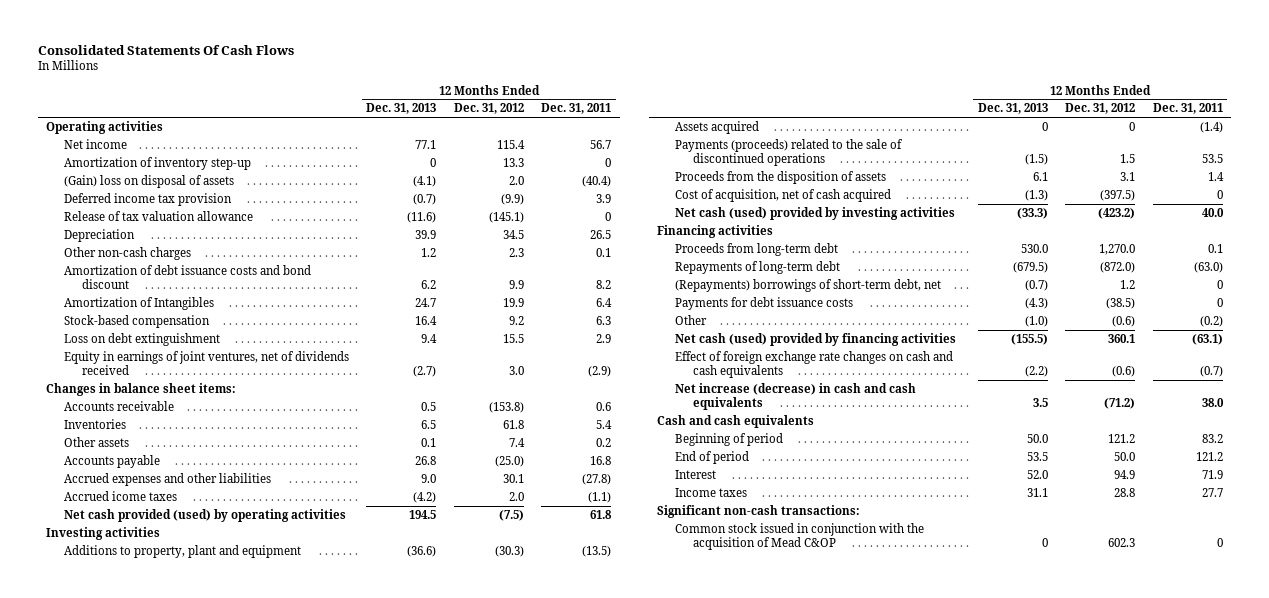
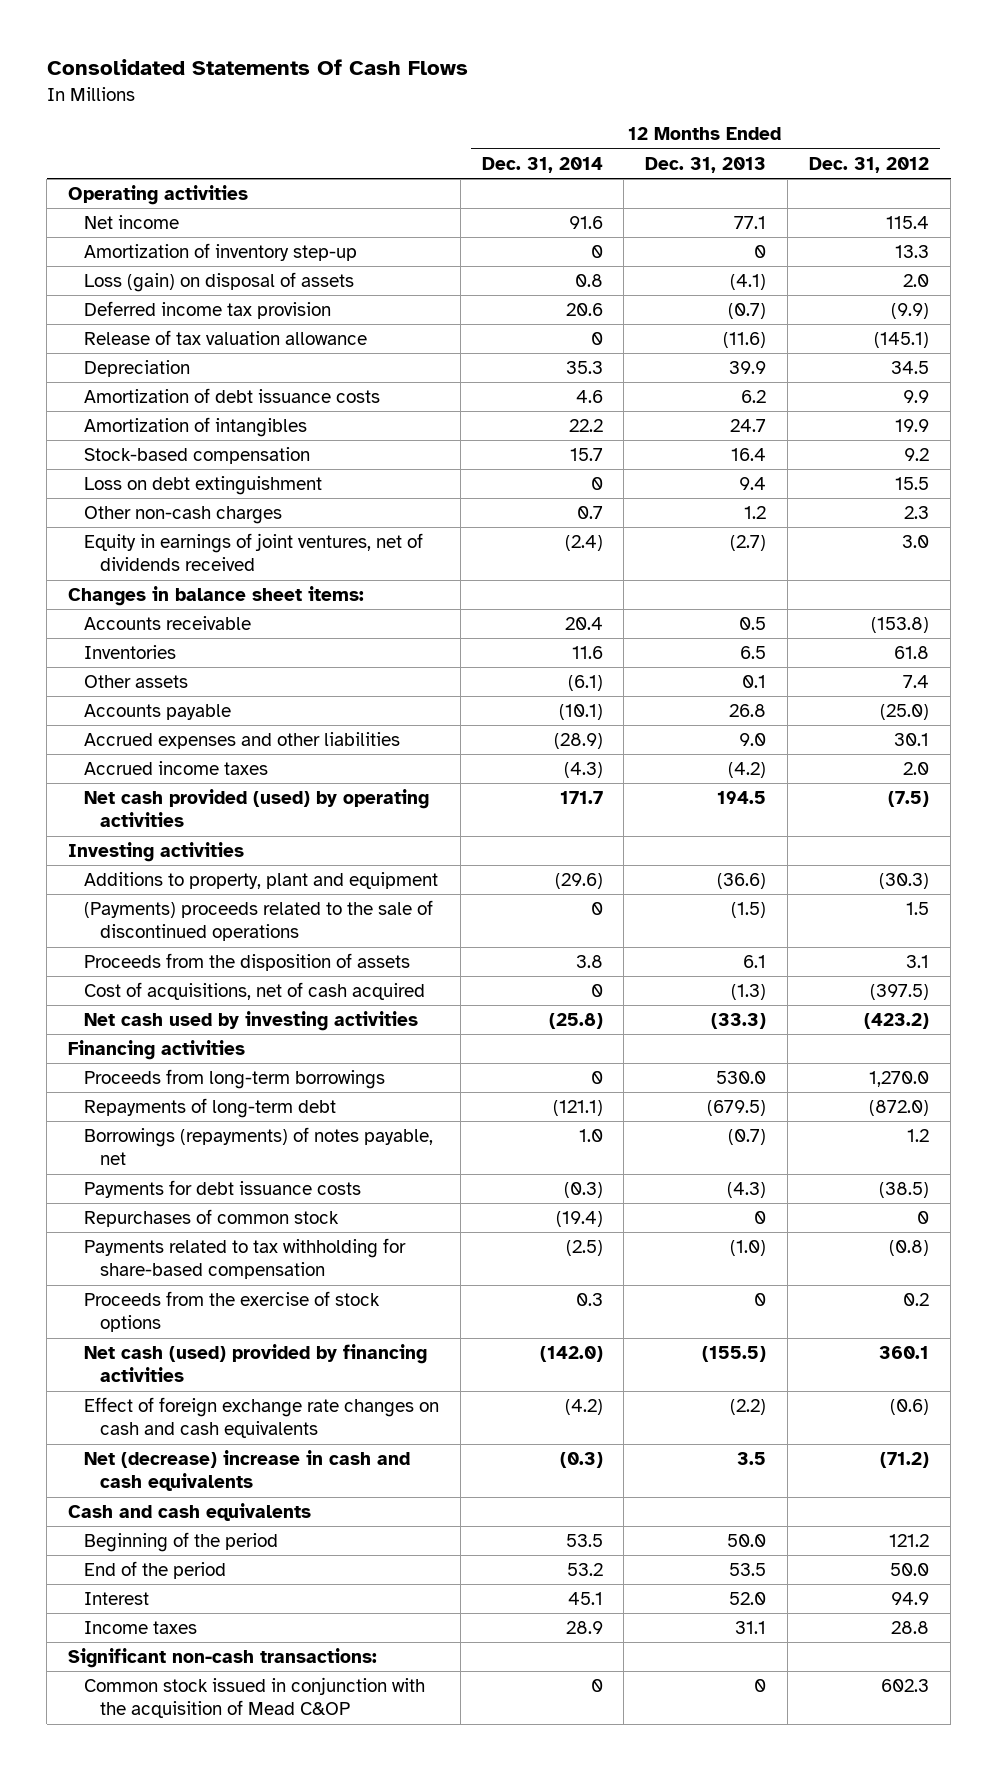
[541,103,612,115] Dec. 31, 2011 -> none
none -> [481,156,603,173] Dec. 31, 2014
[63,174,234,188] (Gain) loss on disposal of assets -> [83,272,354,293] Loss (gain) on disposal of assets
[63,264,311,289] Amortization of debt issuance costs and bond discount -> [83,388,380,404] Amortization of debt issuance costs
[63,296,214,310] Amortization of Intangibles -> [83,417,307,438] Amortization of intangibles
[63,246,191,260] Other non-cash charges -> [83,506,282,525] Other non-cash charges
[63,490,177,501] Accrued icome taxes -> [83,761,268,776] Accrued income taxes
[675,120,760,134] Assets acquired -> none
[675,138,904,166] Payments (proceeds) related to the sale of discontinued operations -> [83,900,433,942] (Payments) proceeds related to the sale of discontinued operations
[675,188,892,202] Cost of acquisition, net of cash acquired -> [83,982,425,1001] Cost of acquisitions, net of cash acquired
[675,206,956,220] Net cash (used) provided by investing activities -> [83,1011,418,1032] Net cash used by investing activities
[675,242,839,256] Proceeds from long-term debt -> [83,1069,385,1090] Proceeds from long-term borrowings
[675,278,942,292] (Repayments) borrowings of short-term debt, net -> [83,1127,433,1166] Borrowings (repayments) of notes payable, net
[675,314,708,325] Other -> none
none -> [83,1209,339,1228] Repurchases of common stock
none -> [83,1238,406,1280] Payments related to tax withholding for share-based compensation
none -> [83,1291,380,1333] Proceeds from the exercise of stock options
[675,382,917,410] Net increase (decrease) in cash and cash equivalents -> [83,1450,410,1492] Net (decrease) increase in cash and cash equivalents
[675,432,784,446] Beginning of period -> [83,1532,278,1553] Beginning of the period
[675,450,750,464] End of period -> [83,1561,226,1580] End of the period

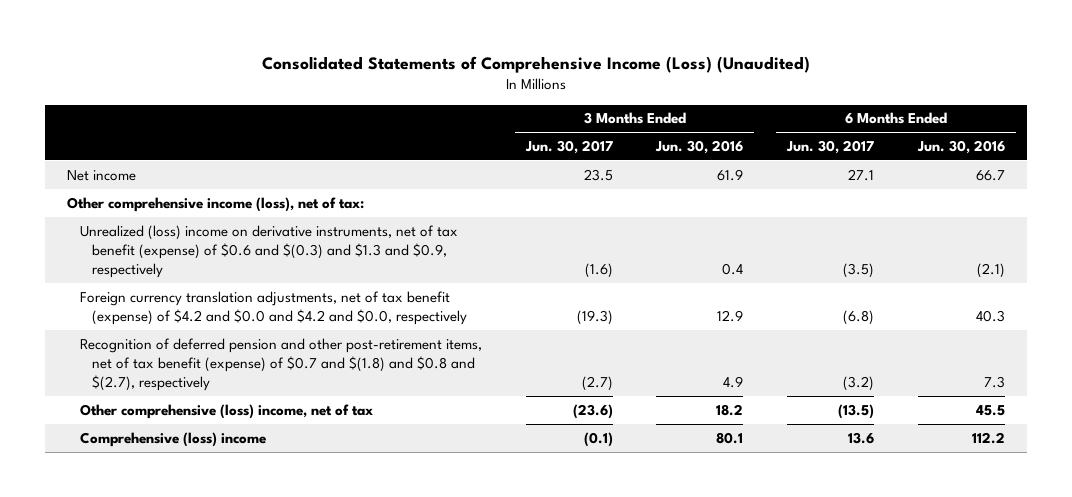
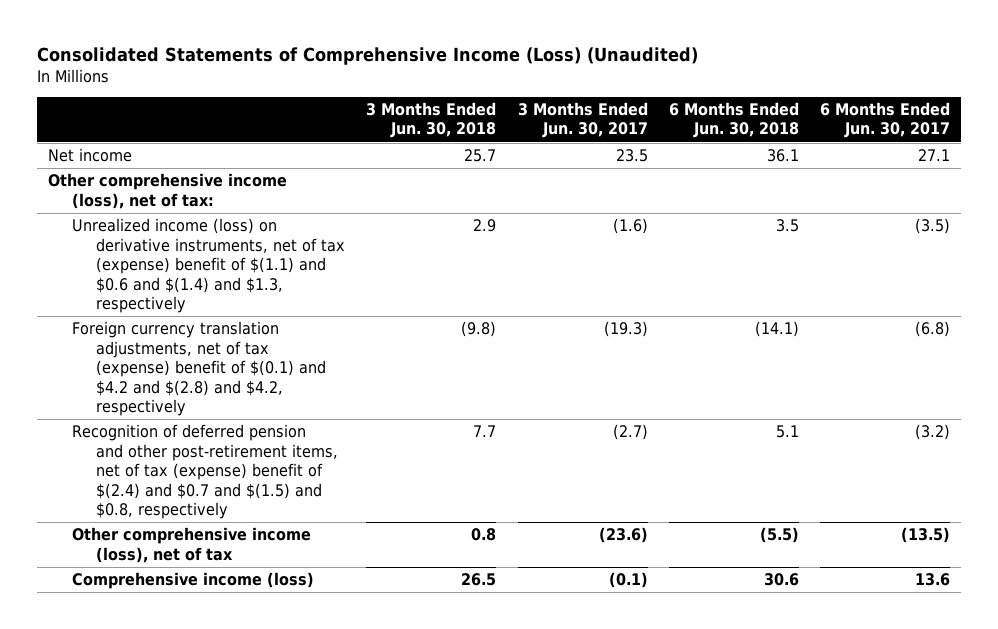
[655,139,744,154] Jun. 30, 2016 -> none
[917,139,1006,154] Jun. 30, 2016 -> none
none -> [366,101,497,139] 3 Months Ended Jun. 30, 2018
none -> [668,101,799,139] 6 Months Ended Jun. 30, 2018
[79,224,458,279] Unrealized (loss) income on derivative instruments, net of tax benefit (expense) of $0.6 and $(0.3) and $1.3 and $0.9, respectively -> [71,218,345,314] Unrealized income (loss) on derivative instruments, net of tax (expense) benefit of $(1.1) and $0.6 and $(1.4) and $1.3, respectively
[79,290,468,326] Foreign currency translation adjustments, net of tax benefit (expense) of $4.2 and $0.0 and $4.2 and $0.0, respectively -> [71,321,326,417] Foreign currency translation adjustments, net of tax (expense) benefit of $(0.1) and $4.2 and $(2.8) and $4.2, respectively
[79,337,482,392] Recognition of deferred pension and other post-retirement items, net of tax benefit (expense) of $0.7 and $(1.8) and $0.8 and $(2.7), respectively -> [71,424,338,520] Recognition of deferred pension and other post-retirement items, net of tax (expense) benefit of $(2.4) and $0.7 and $(1.5) and $0.8, respectively
[79,403,373,419] Other comprehensive (loss) income, net of tax -> [71,527,311,563] Other comprehensive income (loss), net of tax
[79,431,266,447] Comprehensive (loss) income -> [71,572,314,590] Comprehensive income (loss)

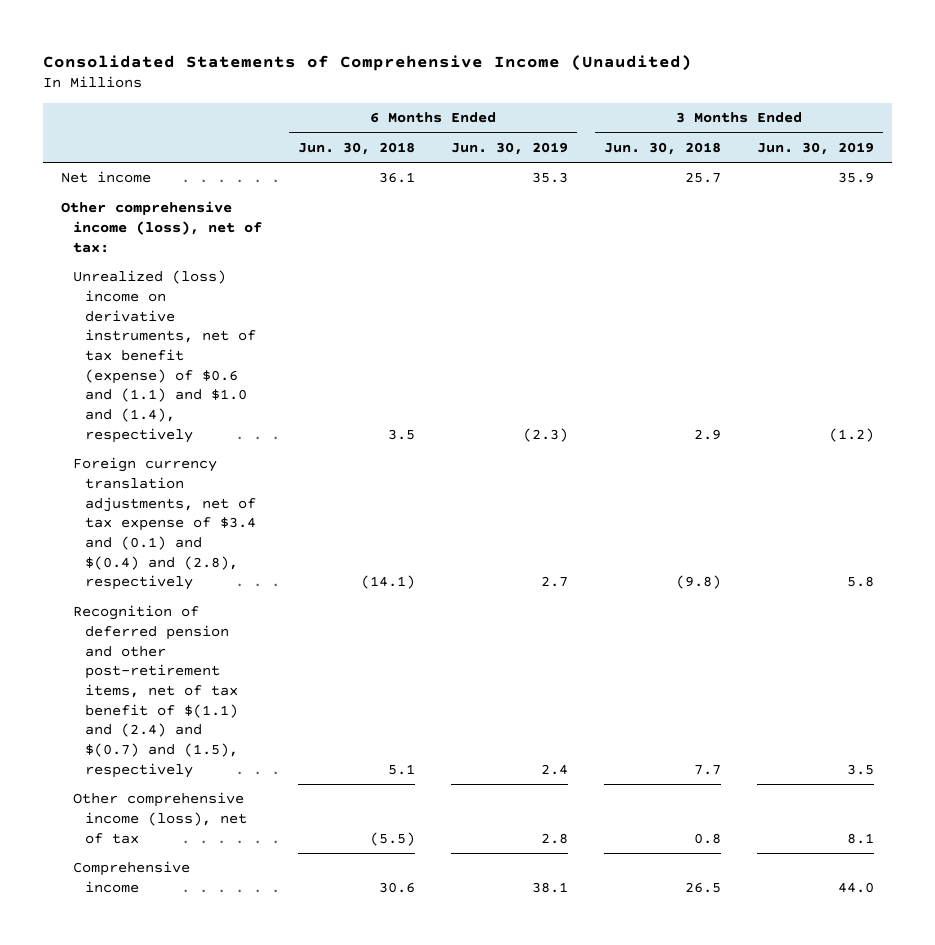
[37,46,699,65] Consolidated Statements of Comprehensive Income (Loss) (Unaudited) -> [42,54,692,71] Consolidated Statements of Comprehensive Income (Unaudited)
[517,101,648,139] 3 Months Ended Jun. 30, 2017 -> none
[820,101,951,139] 6 Months Ended Jun. 30, 2017 -> none
none -> [451,141,569,155] Jun. 30, 2019
none -> [757,141,875,155] Jun. 30, 2019
[71,218,345,314] Unrealized income (loss) on derivative instruments, net of tax (expense) benefit of $(1.1) and $0.6 and $(1.4) and $1.3, respectively -> [73,270,257,443] Unrealized (loss) income on derivative instruments, net of tax benefit (expense) of $0.6 and (1.1) and $1.0 and (1.4), respectively
[71,321,326,417] Foreign currency translation adjustments, net of tax (expense) benefit of $(0.1) and $4.2 and $(2.8) and $4.2, respectively -> [73,457,257,591] Foreign currency translation adjustments, net of tax expense of $3.4 and (0.1) and $(0.4) and (2.8), respectively
[71,424,338,520] Recognition of deferred pension and other post-retirement items, net of tax (expense) benefit of $(2.4) and $0.7 and $(1.5) and $0.8, respectively -> [73,605,239,778] Recognition of deferred pension and other post-retirement items, net of tax benefit of $(1.1) and (2.4) and $(0.7) and (1.5), respectively
[71,572,314,590] Comprehensive income (loss) -> [73,861,191,894] Comprehensive income

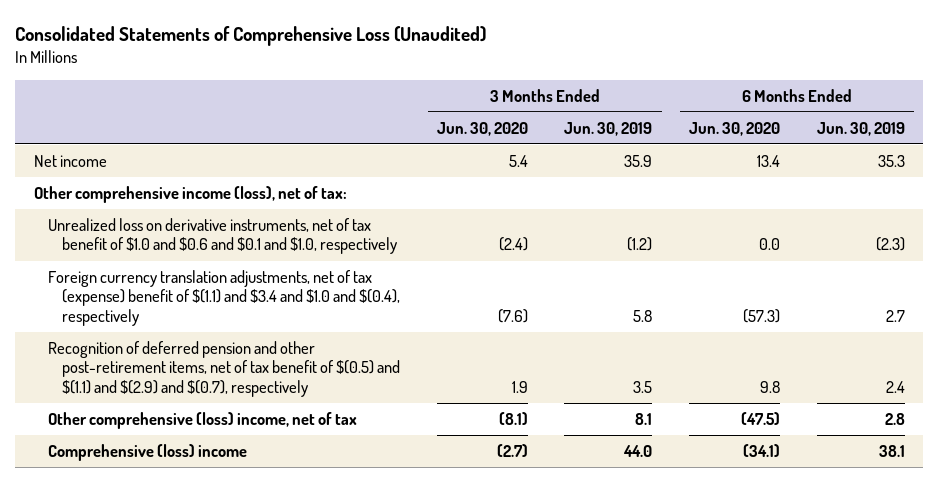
[42,54,692,71] Consolidated Statements of Comprehensive Income (Unaudited) -> [15,25,487,46] Consolidated Statements of Comprehensive Loss (Unaudited)
[298,141,416,155] Jun. 30, 2018 -> none
[604,141,722,155] Jun. 30, 2018 -> none
none -> [436,121,528,136] Jun. 30, 2020
none -> [689,121,781,136] Jun. 30, 2020
[73,270,257,443] Unrealized (loss) income on derivative instruments, net of tax benefit (expense) of $0.6 and (1.1) and $1.0 and (1.4), respectively -> [47,218,398,255] Unrealized loss on derivative instruments, net of tax benefit of $1.0 and $0.6 and $0.1 and $1.0, respectively
[73,457,257,591] Foreign currency translation adjustments, net of tax expense of $3.4 and (0.1) and $(0.4) and (2.8), respectively -> [47,270,401,326] Foreign currency translation adjustments, net of tax (expense) benefit of $(1.1) and $3.4 and $1.0 and $(0.4), respectively
[73,605,239,778] Recognition of deferred pension and other post-retirement items, net of tax benefit of $(1.1) and (2.4) and $(0.7) and (1.5), respectively -> [47,341,401,397] Recognition of deferred pension and other post-retirement items, net of tax benefit of $(0.5) and $(1.1) and $(2.9) and $(0.7), respectively
[73,792,248,844] Other comprehensive income (loss), net of tax -> [47,412,357,430] Other comprehensive (loss) income, net of tax
[73,861,191,894] Comprehensive income -> [47,444,247,462] Comprehensive (loss) income

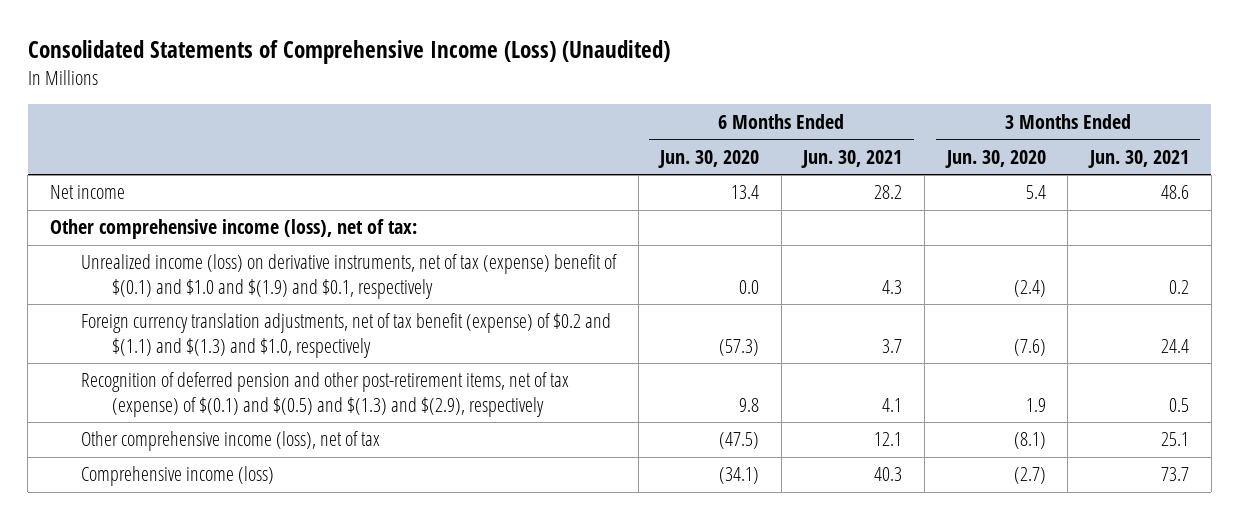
[15,25,487,46] Consolidated Statements of Comprehensive Loss (Unaudited) -> [27,40,670,65] Consolidated Statements of Comprehensive Income (Loss) (Unaudited)
[564,121,653,136] Jun. 30, 2019 -> none
[816,121,905,136] Jun. 30, 2019 -> none
none -> [801,149,903,168] Jun. 30, 2021
none -> [1088,149,1190,168] Jun. 30, 2021
[47,218,398,255] Unrealized loss on derivative instruments, net of tax benefit of $1.0 and $0.6 and $0.1 and $1.0, respectively -> [80,254,617,299] Unrealized income (loss) on derivative instruments, net of tax (expense) benefit of $(0.1) and $1.0 and $(1.9) and $0.1, respectively
[47,270,401,326] Foreign currency translation adjustments, net of tax (expense) benefit of $(1.1) and $3.4 and $1.0 and $(0.4), respectively -> [80,313,611,358] Foreign currency translation adjustments, net of tax benefit (expense) of $0.2 and $(1.1) and $(1.3) and $1.0, respectively
[47,341,401,397] Recognition of deferred pension and other post-retirement items, net of tax benefit of $(0.5) and $(1.1) and $(2.9) and $(0.7), respectively -> [80,372,569,417] Recognition of deferred pension and other post-retirement items, net of tax (expense) of $(0.1) and $(0.5) and $(1.3) and $(2.9), respectively
[47,412,357,430] Other comprehensive (loss) income, net of tax -> [80,431,380,452] Other comprehensive income (loss), net of tax
[47,444,247,462] Comprehensive (loss) income -> [80,466,274,487] Comprehensive income (loss)

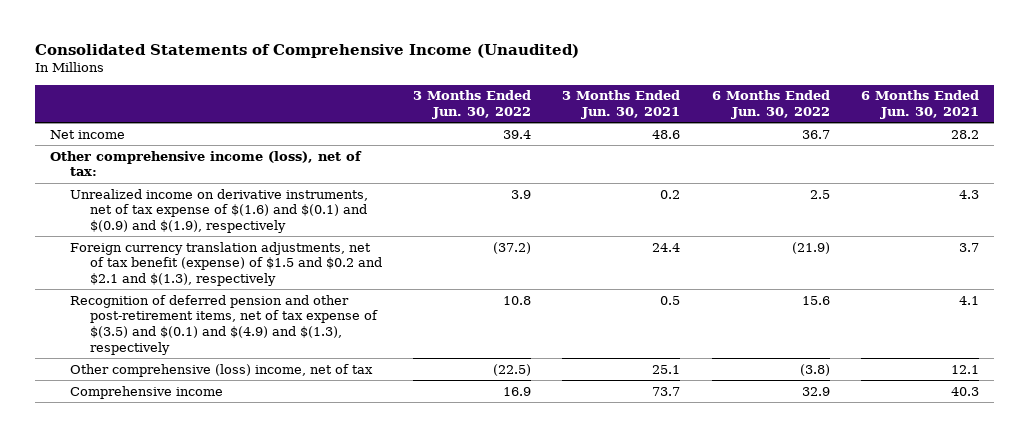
[27,40,670,65] Consolidated Statements of Comprehensive Income (Loss) (Unaudited) -> [34,43,579,58] Consolidated Statements of Comprehensive Income (Unaudited)
[658,149,760,168] Jun. 30, 2020 -> none
[944,149,1046,168] Jun. 30, 2020 -> none
none -> [413,90,532,119] 3 Months Ended Jun. 30, 2022
none -> [711,90,830,119] 6 Months Ended Jun. 30, 2022
[80,254,617,299] Unrealized income (loss) on derivative instruments, net of tax (expense) benefit of $(0.1) and $1.0 and $(1.9) and $0.1, respectively -> [70,188,369,234] Unrealized income on derivative instruments, net of tax expense of $(1.6) and $(0.1) and $(0.9) and $(1.9), respectively
[80,313,611,358] Foreign currency translation adjustments, net of tax benefit (expense) of $0.2 and $(1.1) and $(1.3) and $1.0, respectively -> [70,241,383,287] Foreign currency translation adjustments, net of tax benefit (expense) of $1.5 and $0.2 and $2.1 and $(1.3), respectively
[80,372,569,417] Recognition of deferred pension and other post-retirement items, net of tax (expense) of $(0.1) and $(0.5) and $(1.3) and $(2.9), respectively -> [70,294,379,355] Recognition of deferred pension and other post-retirement items, net of tax expense of $(3.5) and $(0.1) and $(4.9) and $(1.3), respectively
[80,431,380,452] Other comprehensive income (loss), net of tax -> [70,363,374,377] Other comprehensive (loss) income, net of tax
[80,466,274,487] Comprehensive income (loss) -> [70,385,224,399] Comprehensive income

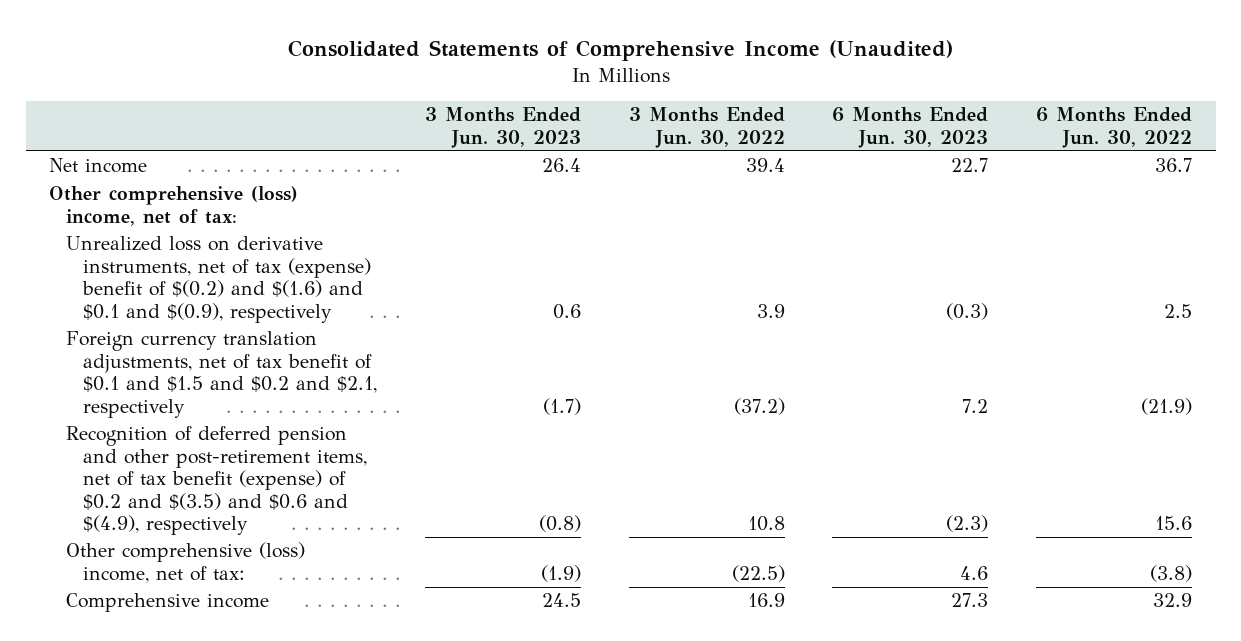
[562,90,681,119] 3 Months Ended Jun. 30, 2021 -> none
[860,90,979,119] 6 Months Ended Jun. 30, 2021 -> none
none -> [424,107,581,148] 3 Months Ended Jun. 30, 2023
none -> [832,107,989,148] 6 Months Ended Jun. 30, 2023
[50,150,363,177] Other comprehensive income (loss), net of tax: -> [49,186,299,226] Other comprehensive (loss) income, net of tax:
[70,188,369,234] Unrealized income on derivative instruments, net of tax expense of $(1.6) and $(0.1) and $(0.9) and $(1.9), respectively -> [66,236,372,323] Unrealized loss on derivative instruments, net of tax (expense) benefit of $(0.2) and $(1.6) and $0.1 and $(0.9), respectively
[70,241,383,287] Foreign currency translation adjustments, net of tax benefit (expense) of $1.5 and $0.2 and $2.1 and $(1.3), respectively -> [66,331,378,418] Foreign currency translation adjustments, net of tax benefit of $0.1 and $1.5 and $0.2 and $2.1, respectively
[70,294,379,355] Recognition of deferred pension and other post-retirement items, net of tax expense of $(3.5) and $(0.1) and $(4.9) and $(1.3), respectively -> [66,426,368,536] Recognition of deferred pension and other post-retirement items, net of tax benefit (expense) of $0.2 and $(3.5) and $0.6 and $(4.9), respectively
[70,363,374,377] Other comprehensive (loss) income, net of tax -> [66,542,306,583] Other comprehensive (loss) income, net of tax:

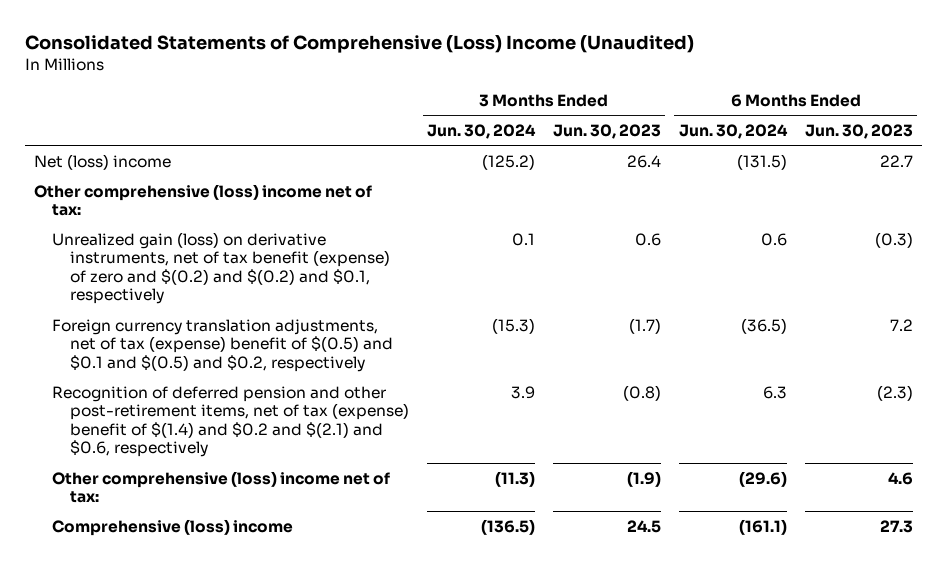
[287,39,953,61] Consolidated Statements of Comprehensive Income (Unaudited) -> [24,34,694,53] Consolidated Statements of Comprehensive (Loss) Income (Unaudited)
[628,107,785,148] 3 Months Ended Jun. 30, 2022 -> none
[1035,107,1192,148] 6 Months Ended Jun. 30, 2022 -> none
none -> [427,124,537,140] Jun. 30, 2024
none -> [678,124,788,140] Jun. 30, 2024
[49,158,148,174] Net income -> [33,153,171,170] Net (loss) income
[49,186,299,226] Other comprehensive (loss) income, net of tax: -> [33,183,372,217] Other comprehensive (loss) income net of tax:
[66,236,372,323] Unrealized loss on derivative instruments, net of tax (expense) benefit of $(0.2) and $(1.6) and $0.1 and $(0.9), respectively -> [51,231,391,305] Unrealized gain (loss) on derivative instruments, net of tax benefit (expense) of zero and $(0.2) and $(0.2) and $0.1, respectively
[66,331,378,418] Foreign currency translation adjustments, net of tax benefit of $0.1 and $1.5 and $0.2 and $2.1, respectively -> [51,318,394,372] Foreign currency translation adjustments, net of tax (expense) benefit of $(0.5) and $0.1 and $(0.5) and $0.2, respectively
[66,426,368,536] Recognition of deferred pension and other post-retirement items, net of tax benefit (expense) of $0.2 and $(3.5) and $0.6 and $(4.9), respectively -> [51,385,410,458] Recognition of deferred pension and other post-retirement items, net of tax (expense) benefit of $(1.4) and $0.2 and $(2.1) and $0.6, respectively
[66,542,306,583] Other comprehensive (loss) income, net of tax: -> [51,470,390,504] Other comprehensive (loss) income net of tax:
[66,593,270,613] Comprehensive income -> [51,518,293,536] Comprehensive (loss) income

